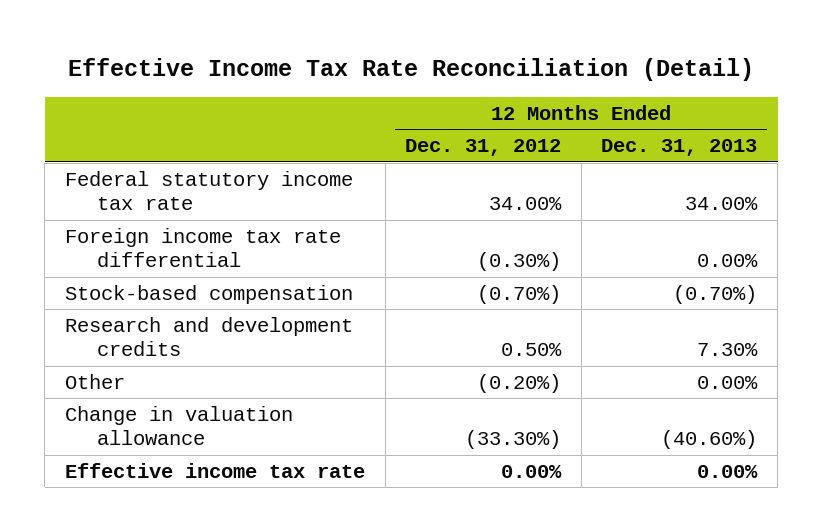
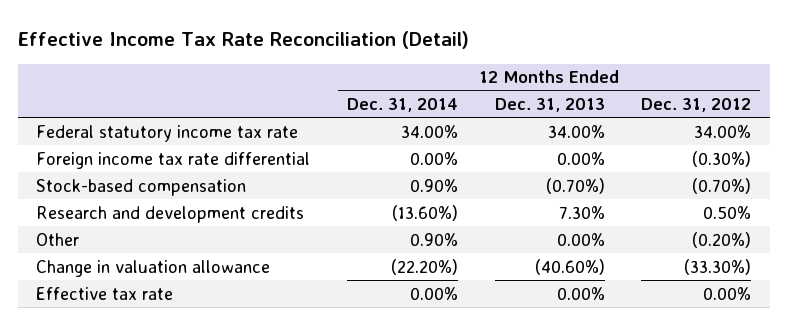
none -> [346,97,458,112] Dec. 31, 2014
[64,462,365,478] Effective income tax rate -> [36,286,174,300] Effective tax rate

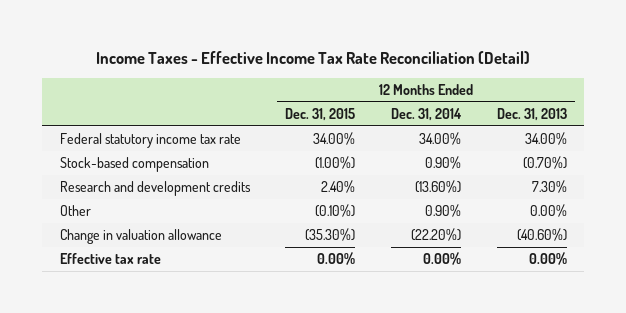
[17,30,469,49] Effective Income Tax Rate Reconciliation (Detail) -> [96,51,531,65] Income Taxes - Effective Income Tax Rate Reconciliation (Detail)
[641,97,752,112] Dec. 31, 2012 -> none
none -> [285,107,356,121] Dec. 31, 2015
[36,151,311,169] Foreign income tax rate differential -> none

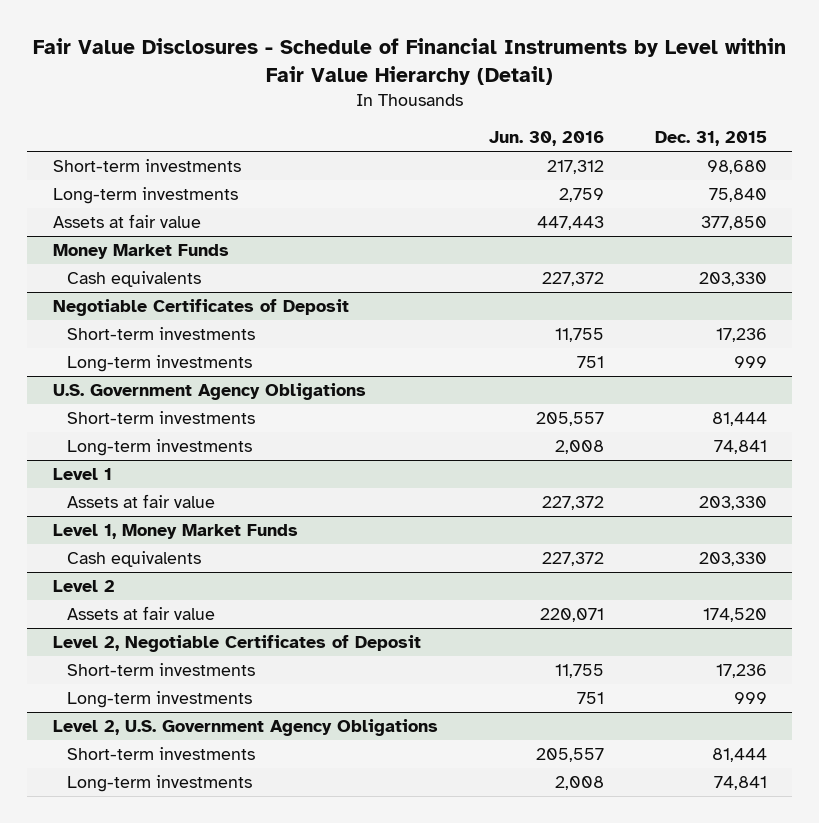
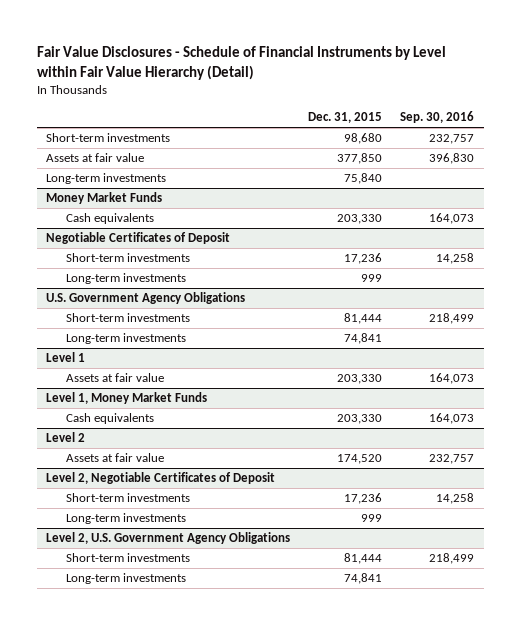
[488,131,604,147] Jun. 30, 2016 -> none
none -> [400,111,475,124] Sep. 30, 2016
[52,187,238,205] Long-term investments -> [46,173,167,185] Long-term investments

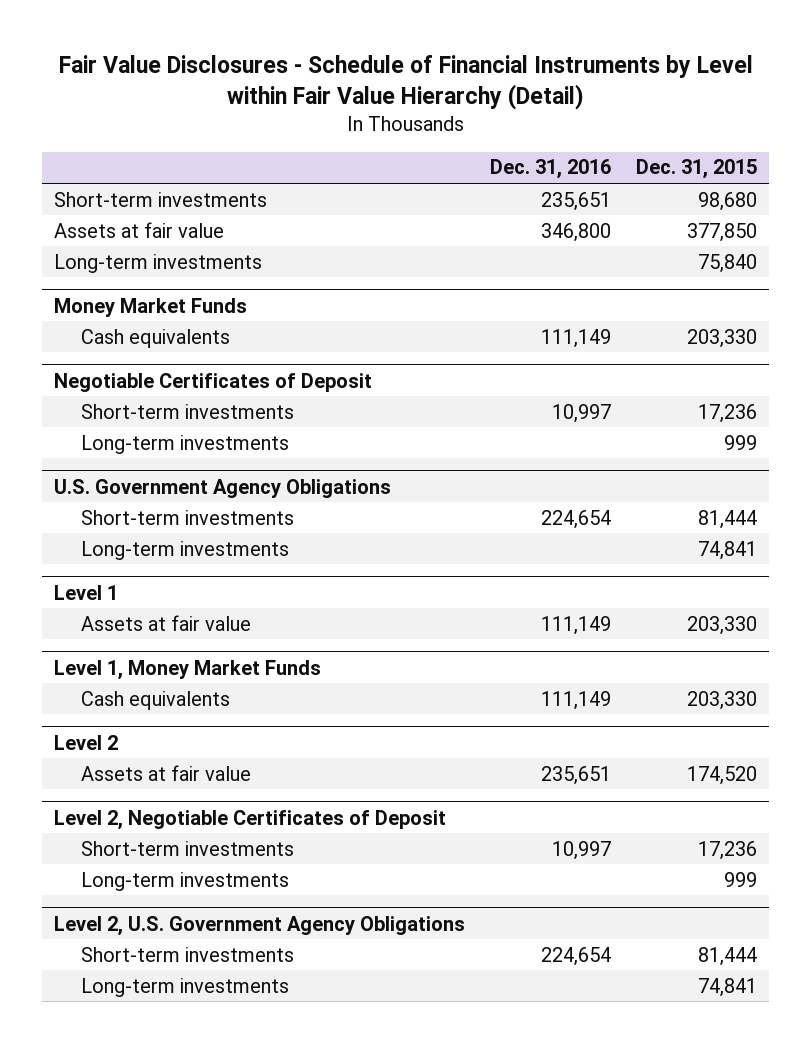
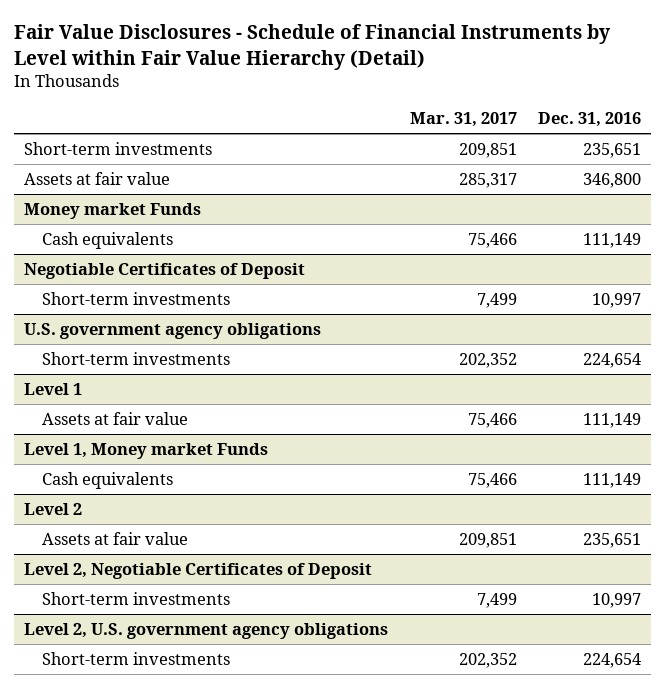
[635,159,757,180] Dec. 31, 2015 -> none
none -> [409,112,517,128] Mar. 31, 2017
[54,253,263,273] Long-term investments -> none
[54,297,248,317] Money Market Funds -> [24,202,202,219] Money market Funds
[81,434,290,454] Long-term investments -> none
[54,478,392,498] U.S. Government Agency Obligations -> [24,322,322,339] U.S. government agency obligations
[81,540,290,560] Long-term investments -> none
[54,659,322,680] Level 1, Money Market Funds -> [24,442,269,459] Level 1, Money market Funds
[81,871,290,891] Long-term investments -> none
[54,915,466,936] Level 2, U.S. Government Agency Obligations -> [24,622,389,639] Level 2, U.S. government agency obligations
[81,977,290,997] Long-term investments -> none

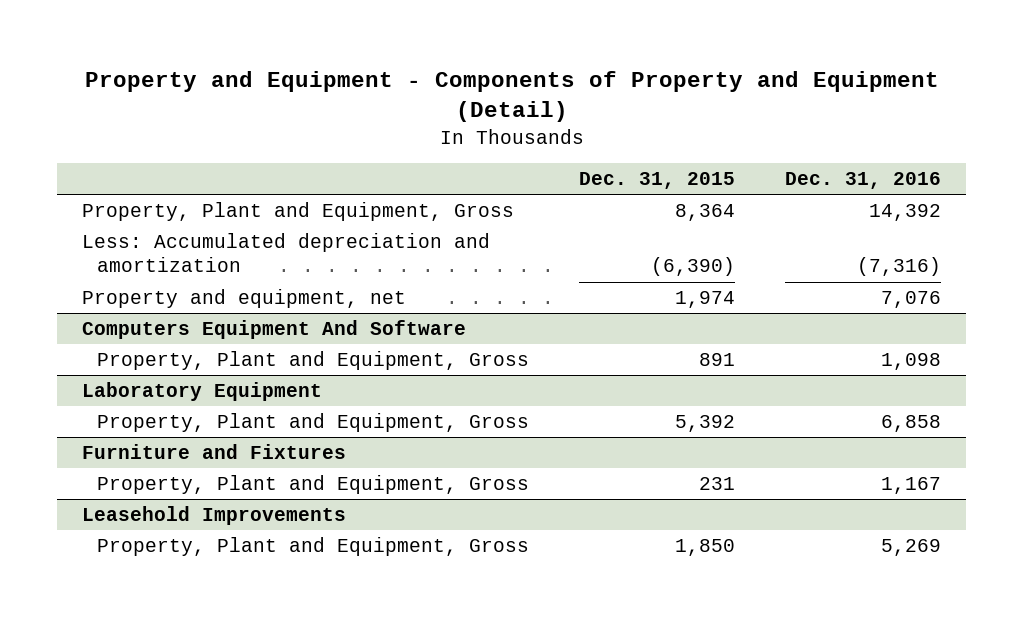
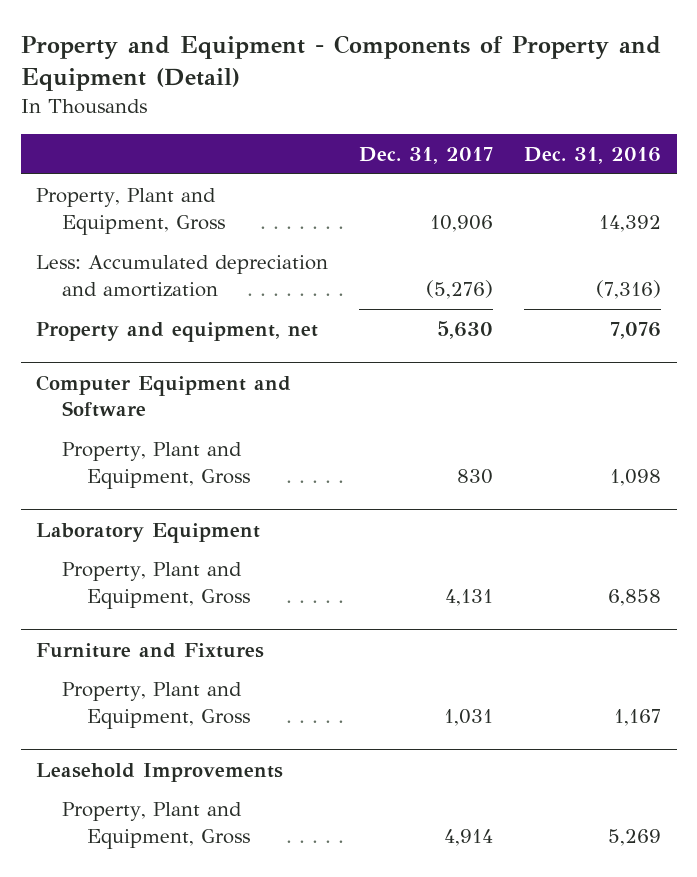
[579,171,736,189] Dec. 31, 2015 -> none
none -> [359,146,494,164] Dec. 31, 2017
[82,319,467,339] Computers Equipment And Software -> [36,374,292,418] Computer Equipment and Software

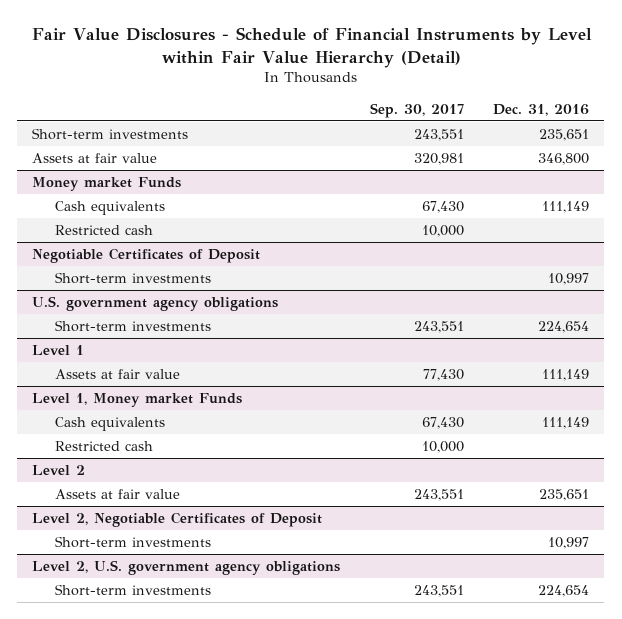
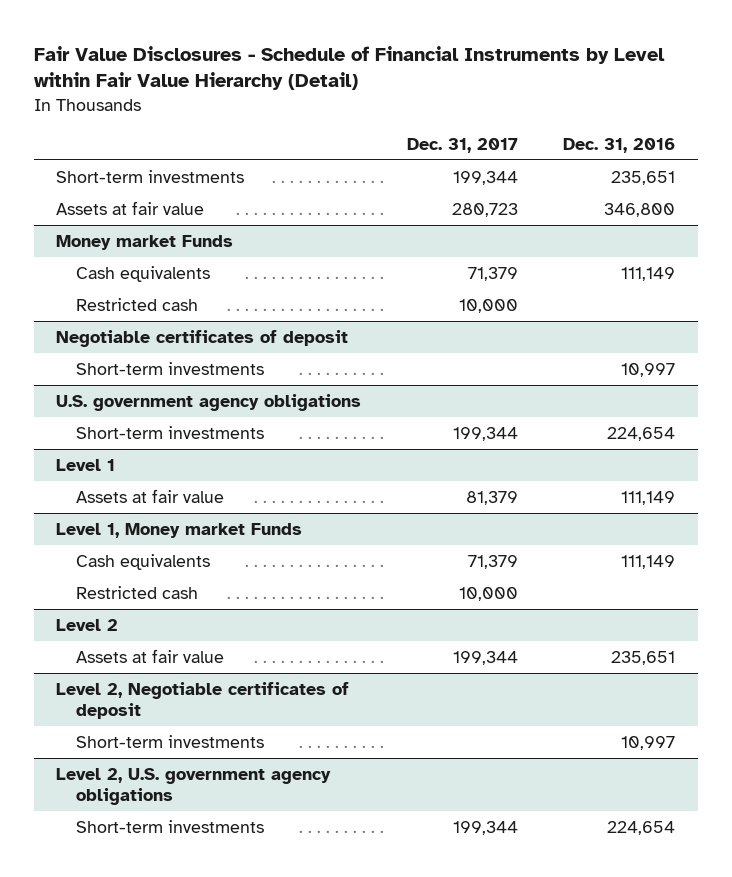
[369,102,464,118] Sep. 30, 2017 -> none
none -> [406,137,518,153] Dec. 31, 2017
[32,247,261,263] Negotiable Certificates of Deposit -> [56,329,349,347] Negotiable certificates of deposit
[32,511,323,527] Level 2, Negotiable Certificates of Deposit -> [56,681,350,719] Level 2, Negotiable certificates of deposit

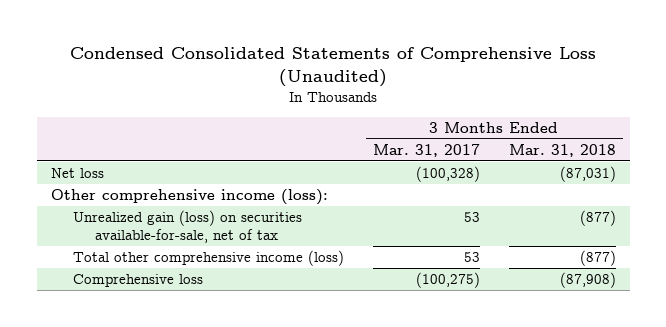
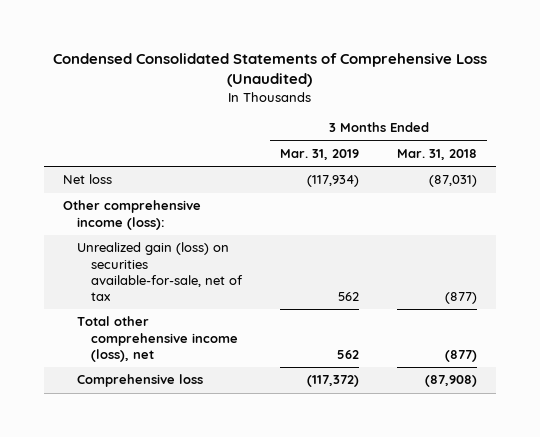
[372,143,480,157] Mar. 31, 2017 -> none
none -> [279,149,359,161] Mar. 31, 2019
[73,250,345,267] Total other comprehensive income (loss) -> [76,316,238,363] Total other comprehensive income (loss), net

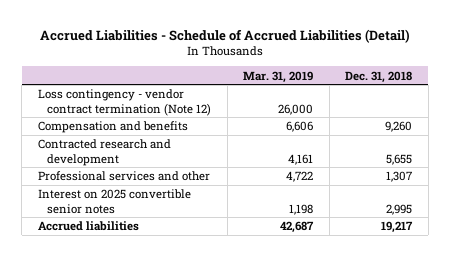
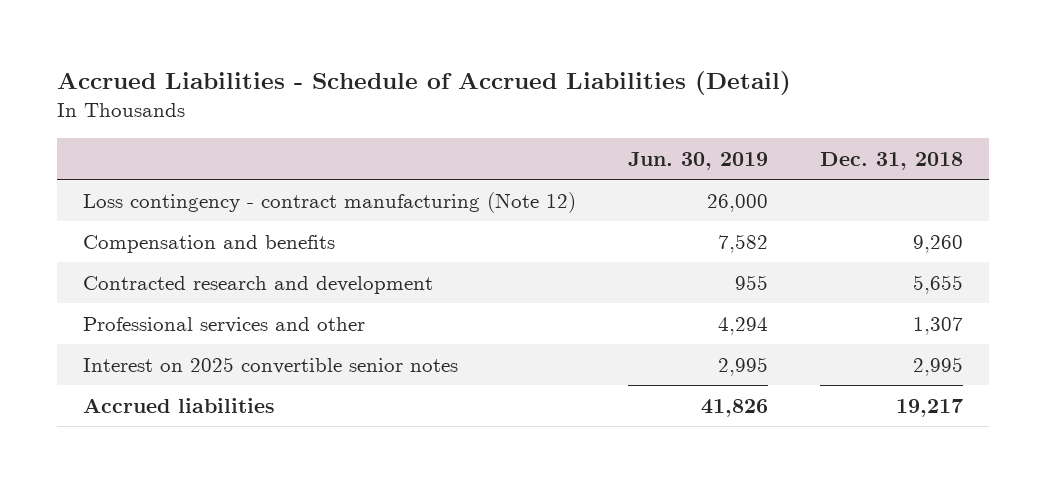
[243,70,314,83] Mar. 31, 2019 -> none
none -> [628,151,769,170] Jun. 30, 2019
[38,89,212,116] Loss contingency - vendor contract termination (Note 12) -> [83,191,577,213] Loss contingency - contract manufacturing (Note 12)

